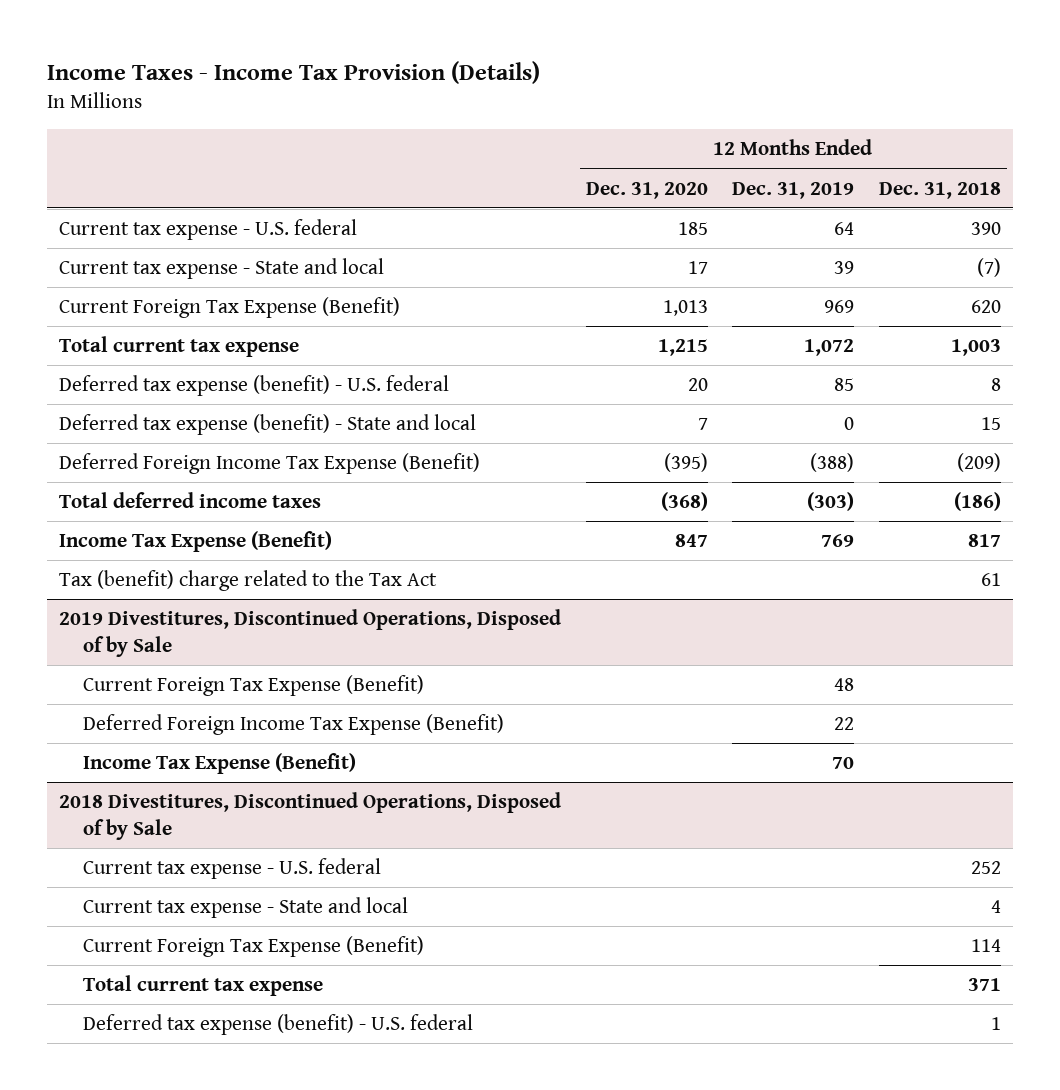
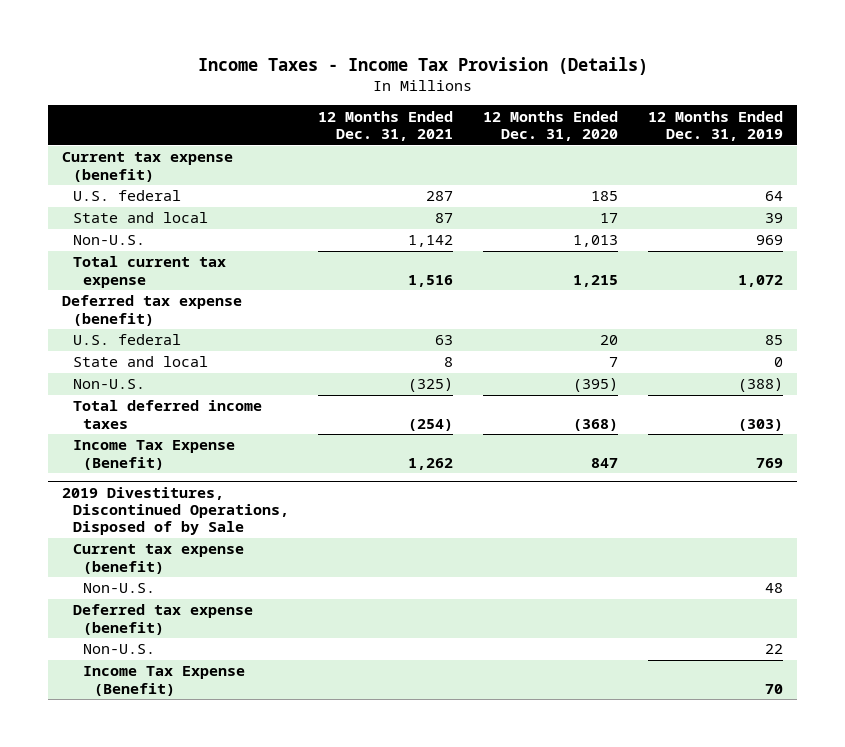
[879,181,1002,199] Dec. 31, 2018 -> none
none -> [318,110,454,141] 12 Months Ended Dec. 31, 2021
none -> [62,152,234,182] Current tax expense (benefit)
[59,219,358,241] Current tax expense - U.S. federal -> [72,190,181,202] U.S. federal
[59,258,385,280] Current tax expense - State and local -> [72,212,208,224] State and local
[59,297,401,319] Current Foreign Tax Expense (Benefit) -> [72,235,145,246] Non-U.S.
none -> [62,295,243,326] Deferred tax expense (benefit)
[59,375,450,397] Deferred tax expense (benefit) - U.S. federal -> [72,334,181,346] U.S. federal
[59,414,477,436] Deferred tax expense (benefit) - State and local -> [72,356,208,368] State and local
[59,453,481,475] Deferred Foreign Income Tax Expense (Benefit) -> [72,379,145,390] Non-U.S.
[59,570,438,592] Tax (benefit) charge related to the Tax Act -> none
none -> [72,544,244,574] Current tax expense (benefit)
[83,675,425,697] Current Foreign Tax Expense (Benefit) -> [83,583,156,594] Non-U.S.
none -> [72,604,253,635] Deferred tax expense (benefit)
[83,714,505,736] Deferred Foreign Income Tax Expense (Benefit) -> [83,644,156,655] Non-U.S.
[59,792,562,840] 2018 Divestitures, Discontinued Operations, Disposed of by Sale -> none
[83,858,382,880] Current tax expense - U.S. federal -> none
[83,897,409,919] Current tax expense - State and local -> none
[83,936,425,958] Current Foreign Tax Expense (Benefit) -> none
[83,975,324,997] Total current tax expense -> none
[83,1014,474,1036] Deferred tax expense (benefit) - U.S. federal -> none

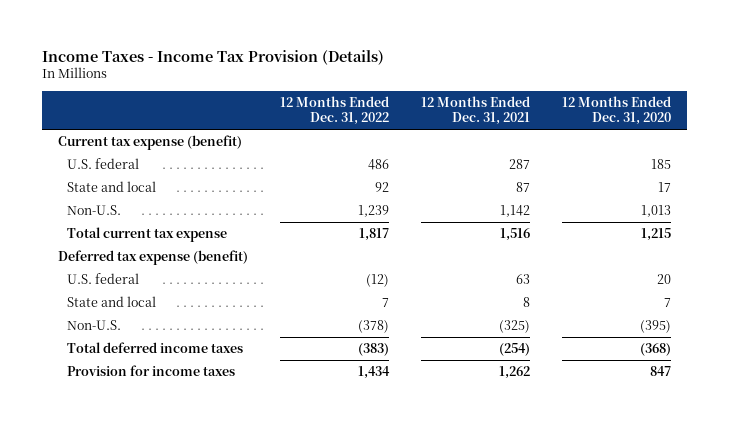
[647,110,783,141] 12 Months Ended Dec. 31, 2019 -> none
none -> [279,95,389,126] 12 Months Ended Dec. 31, 2022
[62,486,289,536] 2019 Divestitures, Discontinued Operations, Disposed of by Sale -> none
[72,544,244,574] Current tax expense (benefit) -> none
[83,583,156,594] Non-U.S. -> none
[72,604,253,635] Deferred tax expense (benefit) -> none
[83,644,156,655] Non-U.S. -> none
[83,666,246,696] Income Tax Expense (Benefit) -> none
[72,440,235,470] Income Tax Expense (Benefit) -> [67,364,236,376] Provision for income taxes

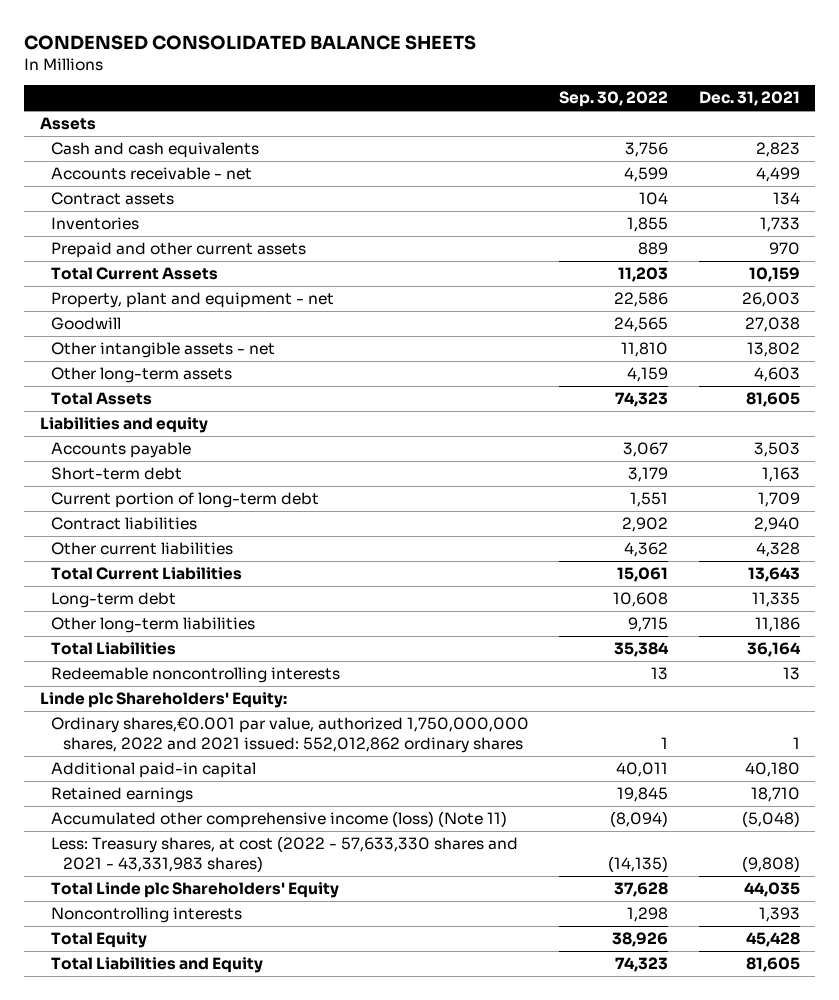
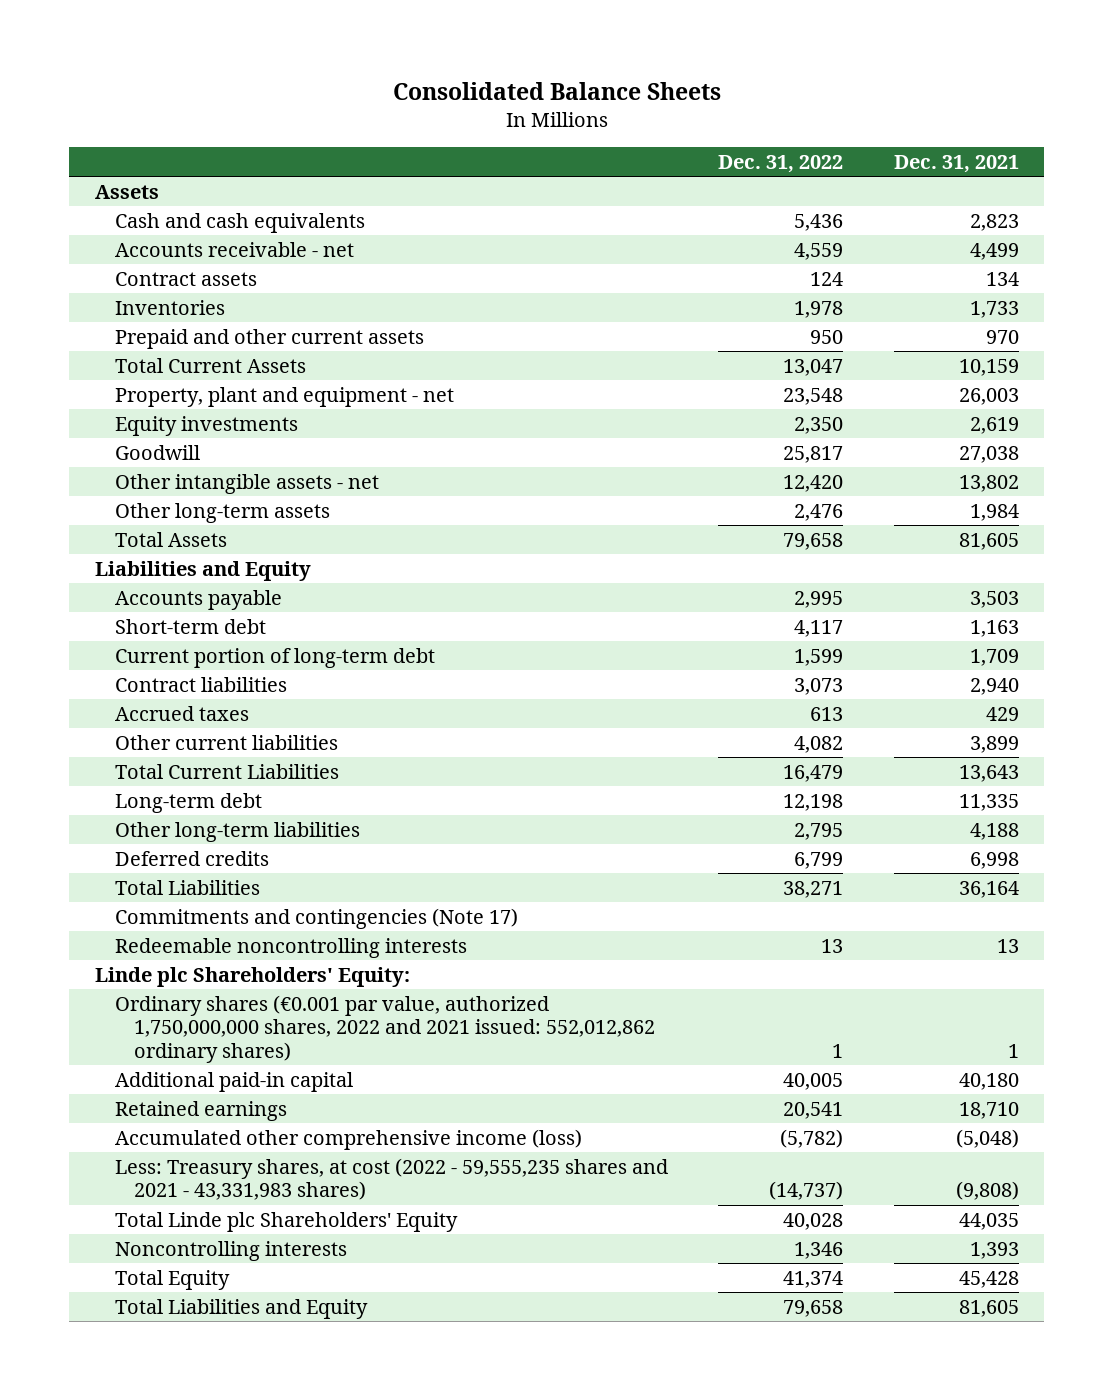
[24,34,477,50] CONDENSED CONSOLIDATED BALANCE SHEETS -> [392,82,721,101] Consolidated Balance Sheets
[559,91,669,108] Sep. 30, 2022 -> none
none -> [718,155,844,174] Dec. 31, 2022
none -> [114,415,298,436] Equity investments
[753,367,800,383] 4,603 -> [969,503,1019,521] 1,984
[39,417,208,434] Liabilities and equity -> [94,560,311,581] Liabilities and Equity
none -> [114,705,249,721] Accrued taxes
[755,542,800,558] 4,328 -> [969,735,1019,753] 3,899
[754,617,800,633] 11,186 -> [969,822,1019,840] 4,188
none -> [114,850,269,866] Deferred credits
none -> [114,907,518,929] Commitments and contingencies (Note 17)
[51,717,530,754] Ordinary shares,€0.001 par value, authorized 1,750,000,000 shares, 2022 and 2021 issued: 552,012,862 ordinary shares -> [114,994,656,1064] Ordinary shares (€0.001 par value, authorized 1,750,000,000 shares, 2022 and 2021 issued: 552,012,862 ordinary shares)
[51,811,508,829] Accumulated other comprehensive income (loss) (Note 11) -> [114,1128,582,1150] Accumulated other comprehensive income (loss)
[51,836,519,873] Less: Treasury shares, at cost (2022 - 57,633,330 shares and 2021 - 43,331,983 shares) -> [114,1157,668,1201] Less: Treasury shares, at cost (2022 - 59,555,235 shares and 2021 - 43,331,983 shares)

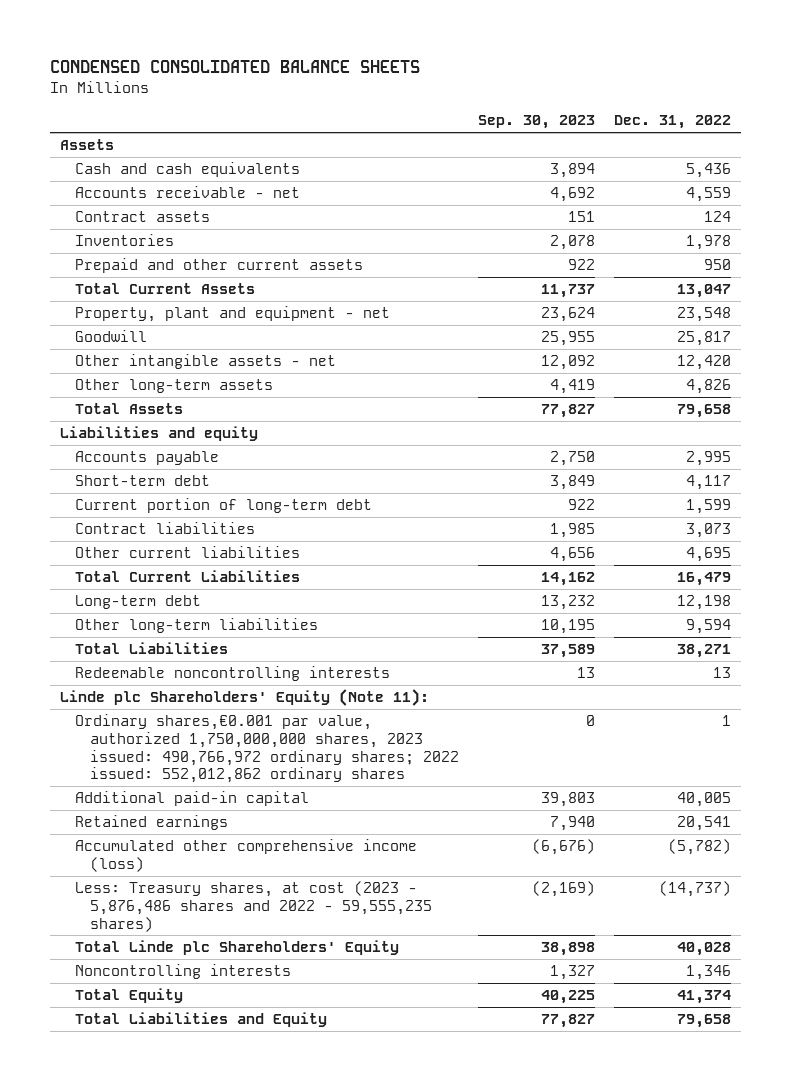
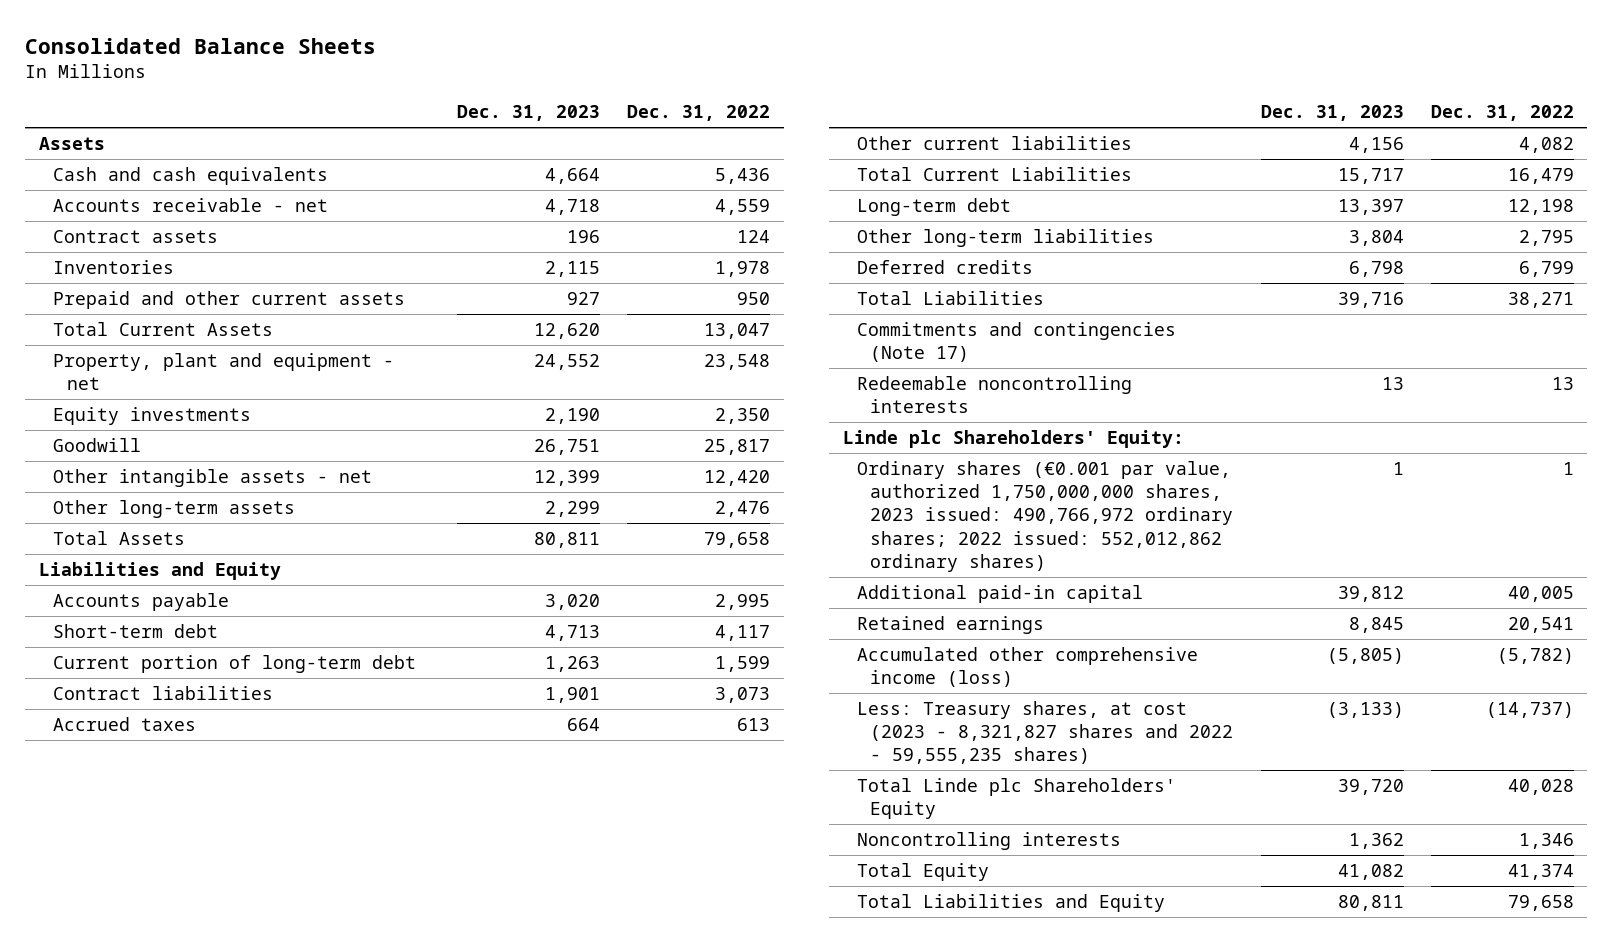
[49,60,420,74] CONDENSED CONSOLIDATED BALANCE SHEETS -> [25,37,377,54] Consolidated Balance Sheets
[477,115,595,130] Sep. 30, 2023 -> none
none -> [457,105,601,122] Dec. 31, 2023
none -> [52,407,251,426] Equity investments
[686,379,732,395] 4,826 -> [715,501,771,518] 2,476
[59,426,258,442] Liabilities and equity -> [38,562,281,581] Liabilities and Equity
none -> [52,717,196,732] Accrued taxes
[686,547,732,563] 4,695 -> [1518,137,1574,154] 4,082
[686,619,732,635] 9,594 -> [1518,230,1574,247] 2,795
none -> [856,260,1033,275] Deferred credits
none -> [856,322,1176,363] Commitments and contingencies (Note 17)
[59,689,429,707] Linde plc Shareholders' Equity (Note 11): -> [842,430,1184,449] Linde plc Shareholders' Equity:
[74,714,459,784] Ordinary shares,€0.001 par value, authorized 1,750,000,000 shares, 2023 issued: 490,766,972 ordinary shares; 2022 issued: 552,012,862 ordinary shares -> [856,461,1234,572] Ordinary shares (€0.001 par value, authorized 1,750,000,000 shares, 2023 issued: 490,766,972 ordinary shares; 2022 issued: 552,012,862 ordinary shares)
[74,881,432,932] Less: Treasury shares, at cost (2023 - 5,876,486 shares and 2022 - 59,555,235 shares) -> [856,701,1234,765] Less: Treasury shares, at cost (2023 - 8,321,827 shares and 2022 - 59,555,235 shares)

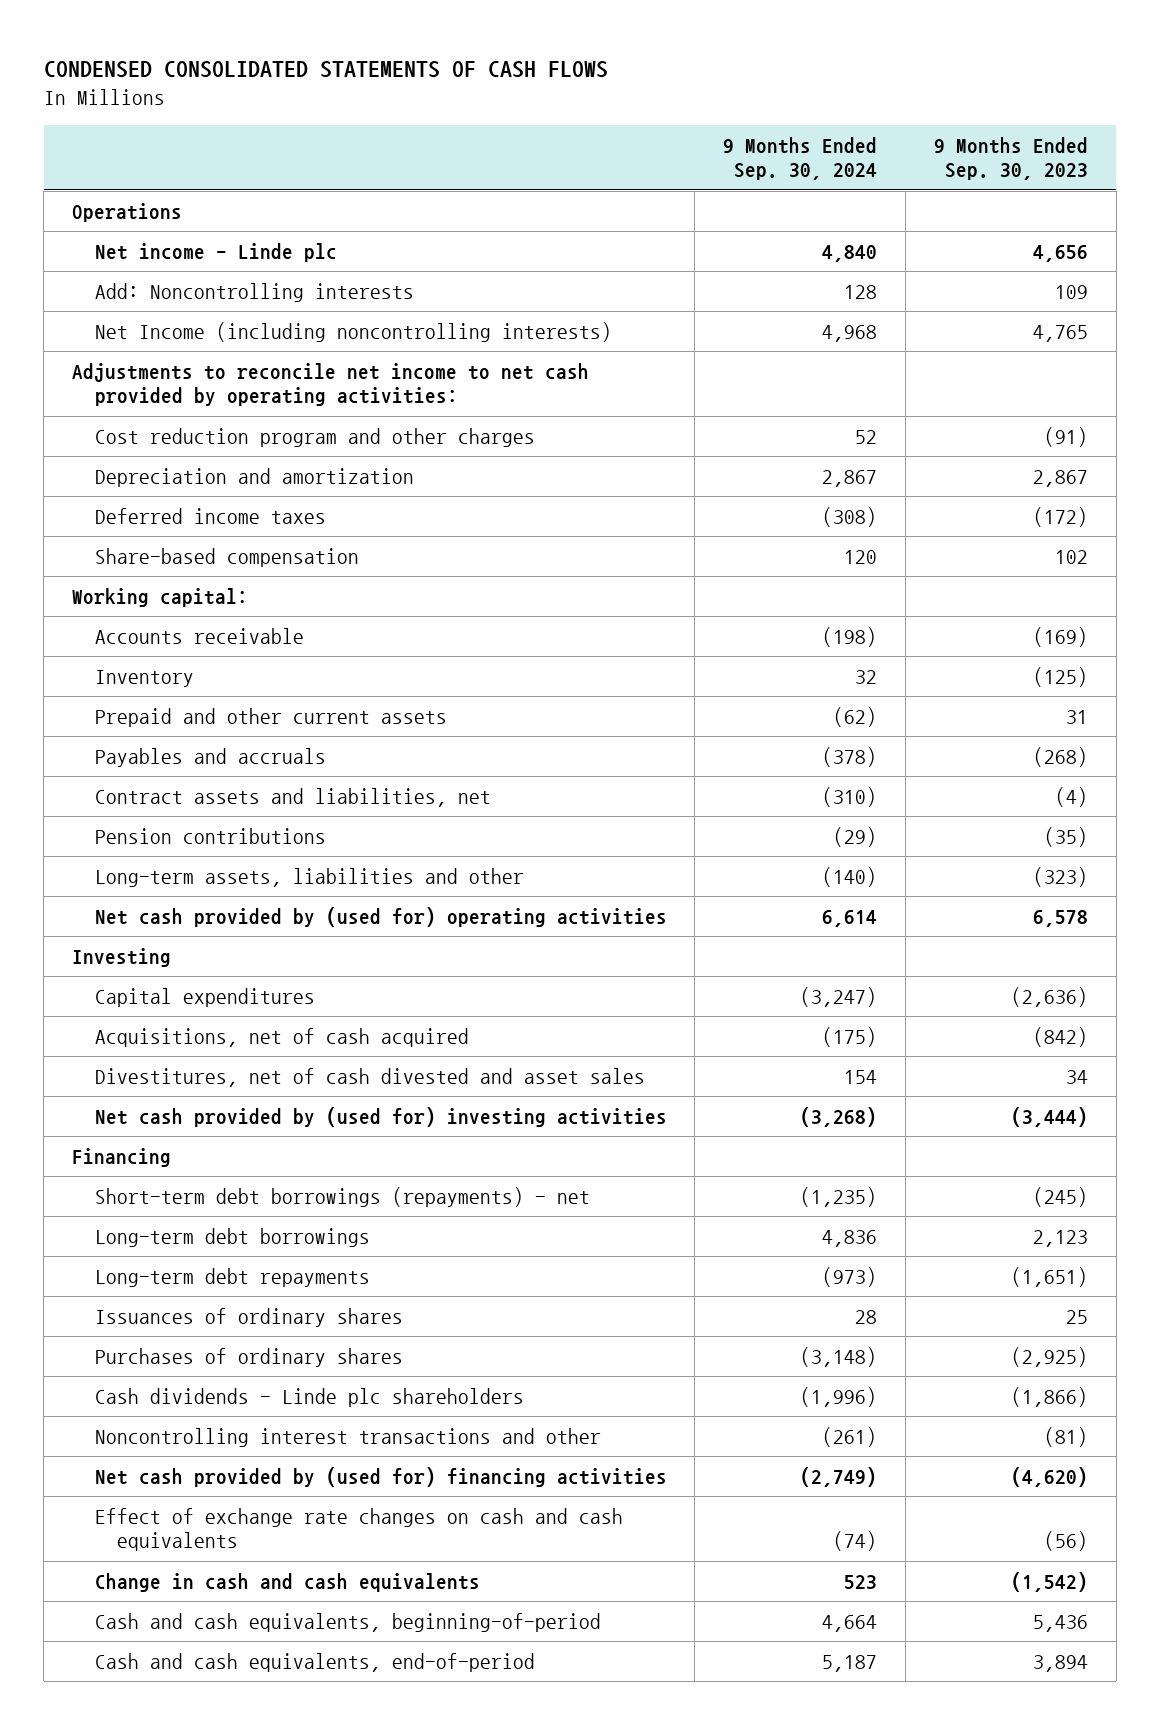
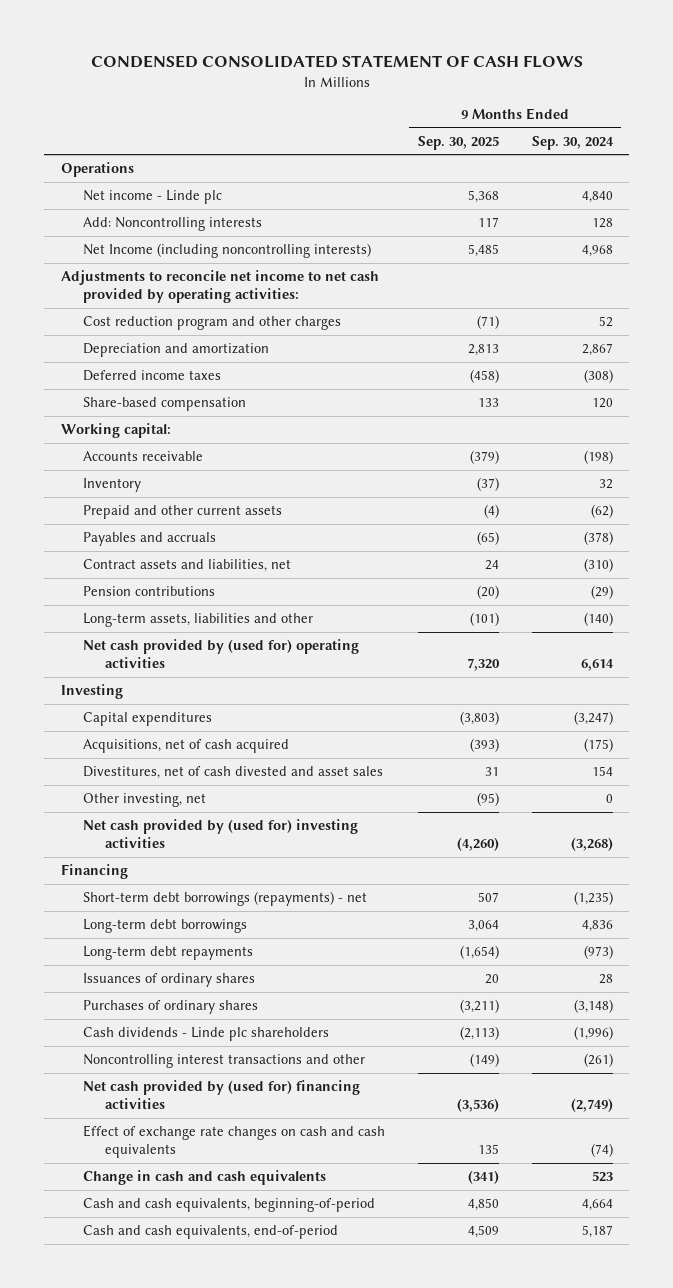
[43,61,608,79] CONDENSED CONSOLIDATED STATEMENTS OF CASH FLOWS -> [90,54,583,68] CONDENSED CONSOLIDATED STATEMENT OF CASH FLOWS
[933,136,1088,181] 9 Months Ended Sep. 30, 2023 -> none
none -> [417,135,499,150] Sep. 30, 2025
none -> [82,793,206,808] Other investing, net

